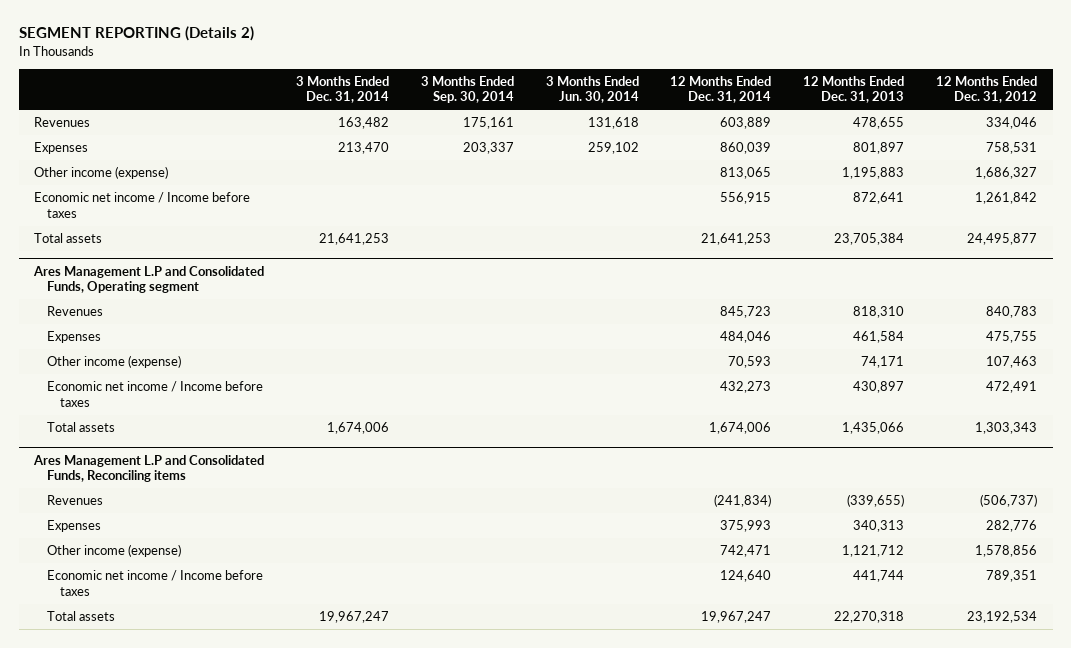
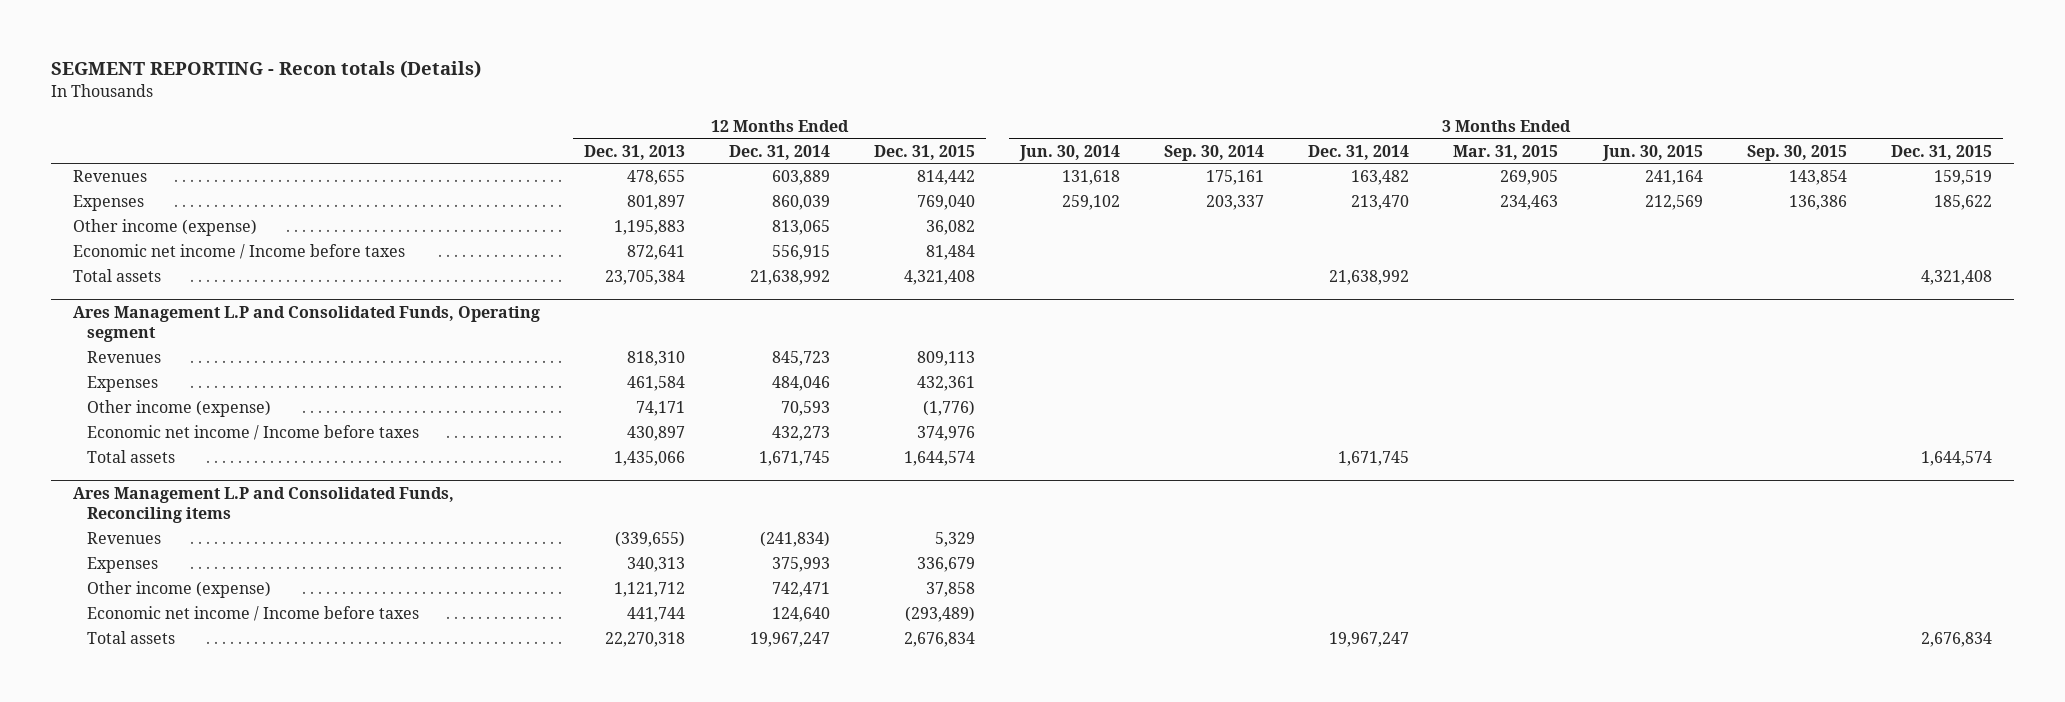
[18,26,254,42] SEGMENT REPORTING (Details 2) -> [50,60,481,79] SEGMENT REPORTING - Recon totals (Details)
[935,75,1037,104] 12 Months Ended Dec. 31, 2012 -> none
none -> [874,144,976,160] Dec. 31, 2015
none -> [1453,144,1559,160] Mar. 31, 2015
none -> [1601,144,1703,161] Jun. 30, 2015
none -> [1746,144,1847,161] Sep. 30, 2015
none -> [1891,144,1993,160] Dec. 31, 2015
[319,233,390,246] 21,641,253 -> [1329,270,1410,286] 21,638,992
[701,233,772,246] 21,641,253 -> [750,270,831,286] 21,638,992
[327,422,390,435] 1,674,006 -> [1338,451,1410,467] 1,671,745
[709,422,772,435] 1,674,006 -> [759,451,831,467] 1,671,745

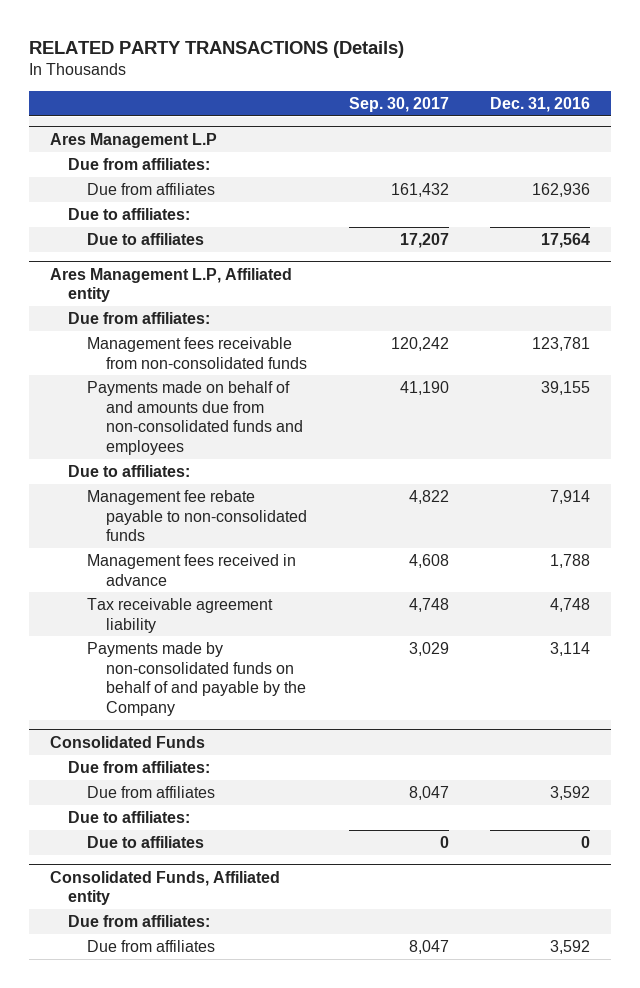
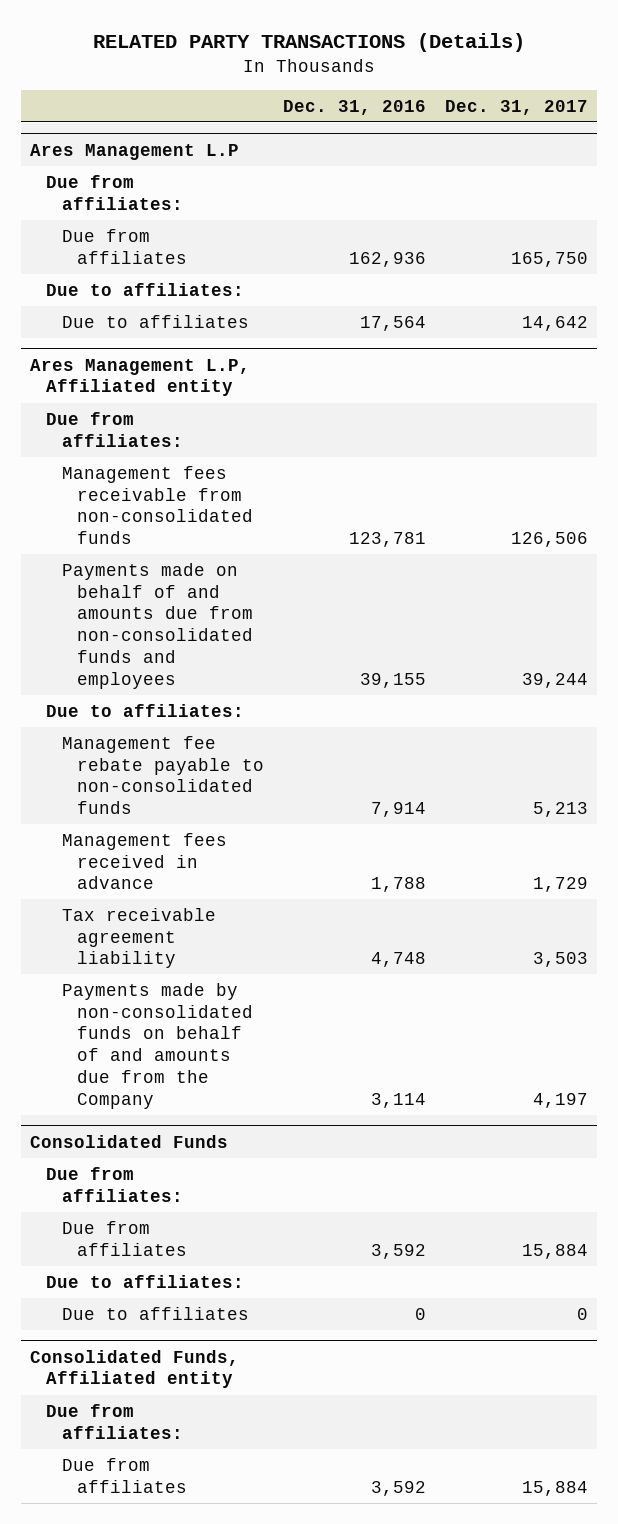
[348,96,449,112] Sep. 30, 2017 -> none
none -> [444,99,588,115] Dec. 31, 2017
[87,641,306,716] Payments made by non-consolidated funds on behalf of and payable by the Company -> [61,982,254,1109] Payments made by non-consolidated funds on behalf of and amounts due from the Company

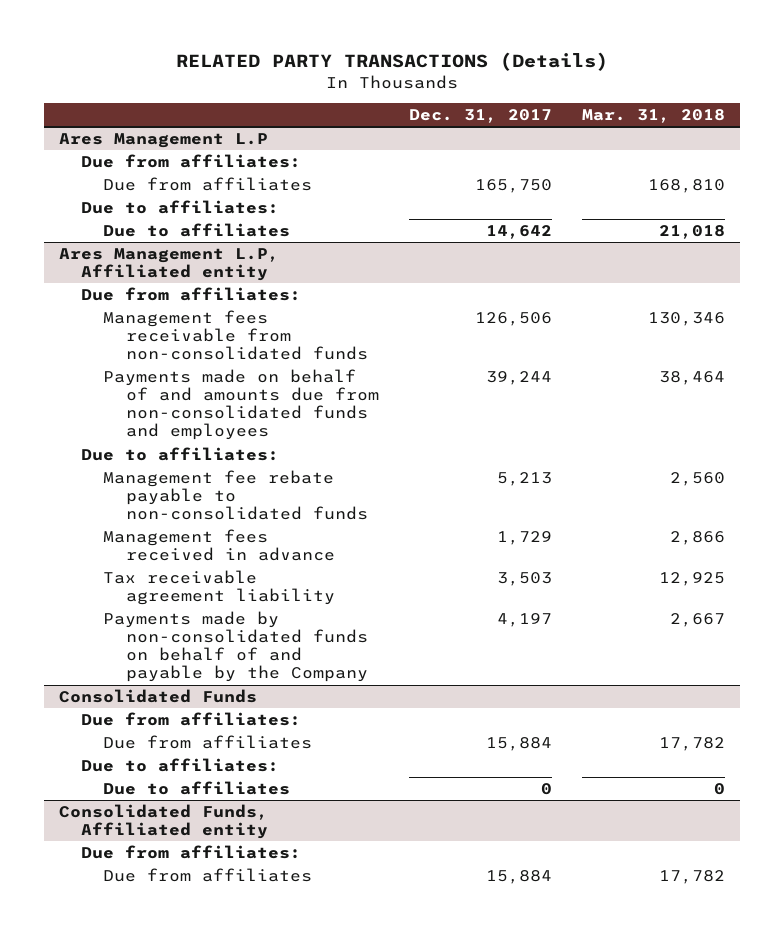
[283,99,427,115] Dec. 31, 2016 -> none
none -> [582,109,726,124] Mar. 31, 2018
[61,982,254,1109] Payments made by non-consolidated funds on behalf of and amounts due from the Company -> [103,610,368,683] Payments made by non-consolidated funds on behalf of and payable by the Company

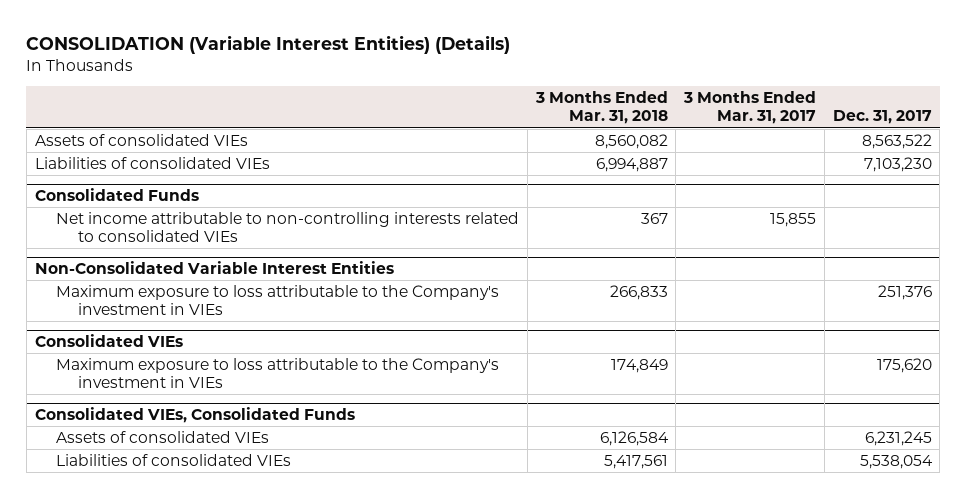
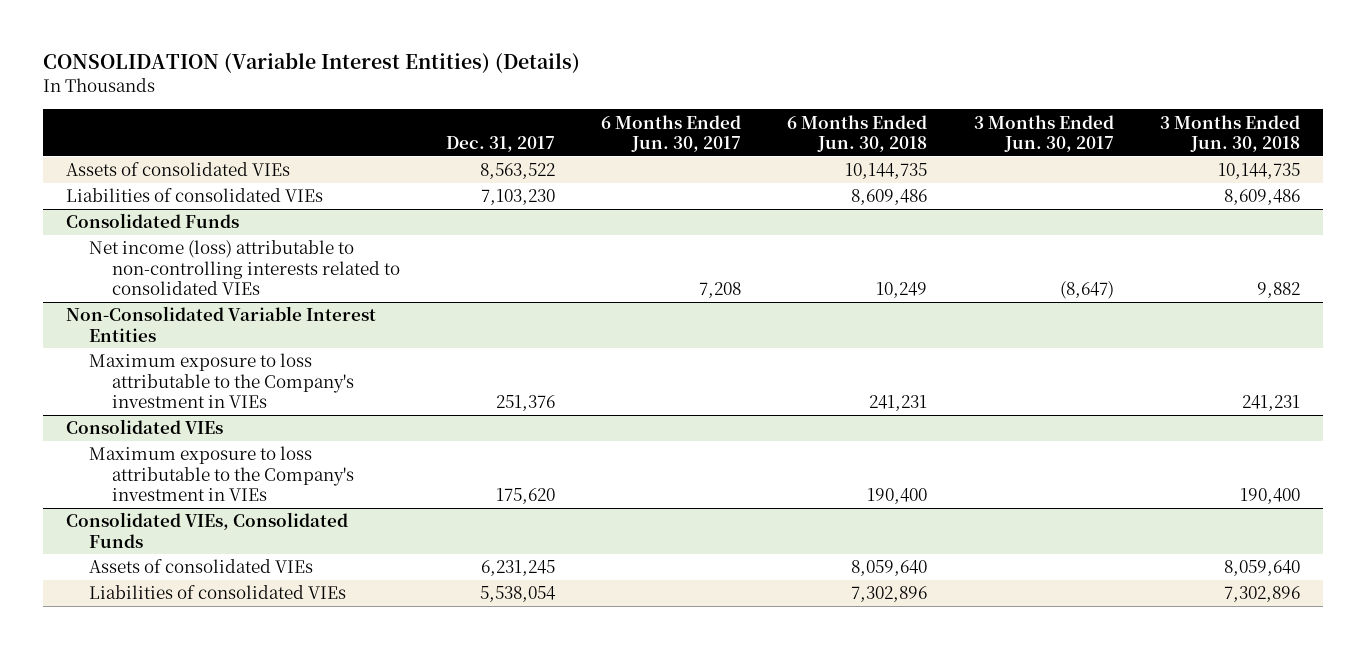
[534,91,668,125] 3 Months Ended Mar. 31, 2018 -> none
[683,91,817,125] 3 Months Ended Mar. 31, 2017 -> none
none -> [601,114,742,153] 6 Months Ended Jun. 30, 2017
none -> [787,114,928,153] 6 Months Ended Jun. 30, 2018
none -> [973,114,1114,153] 3 Months Ended Jun. 30, 2017
none -> [1160,114,1301,153] 3 Months Ended Jun. 30, 2018
[56,211,520,243] Net income attributable to non-controlling interests related to consolidated VIEs -> [88,240,400,296] Net income (loss) attributable to non-controlling interests related to consolidated VIEs

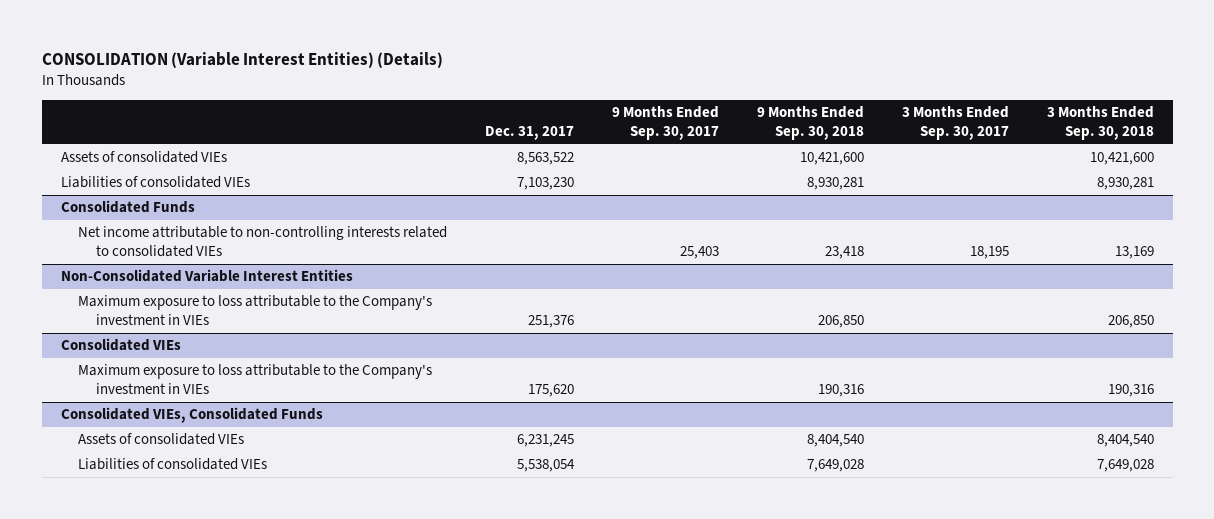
[601,114,742,153] 6 Months Ended Jun. 30, 2017 -> none
[787,114,928,153] 6 Months Ended Jun. 30, 2018 -> none
[973,114,1114,153] 3 Months Ended Jun. 30, 2017 -> none
[1160,114,1301,153] 3 Months Ended Jun. 30, 2018 -> none
none -> [611,106,719,140] 9 Months Ended Sep. 30, 2017
none -> [756,106,864,140] 9 Months Ended Sep. 30, 2018
none -> [901,106,1009,140] 3 Months Ended Sep. 30, 2017
none -> [1046,106,1154,140] 3 Months Ended Sep. 30, 2018
[88,240,400,296] Net income (loss) attributable to non-controlling interests related to consolidated VIEs -> [78,226,448,258] Net income attributable to non-controlling interests related to consolidated VIEs

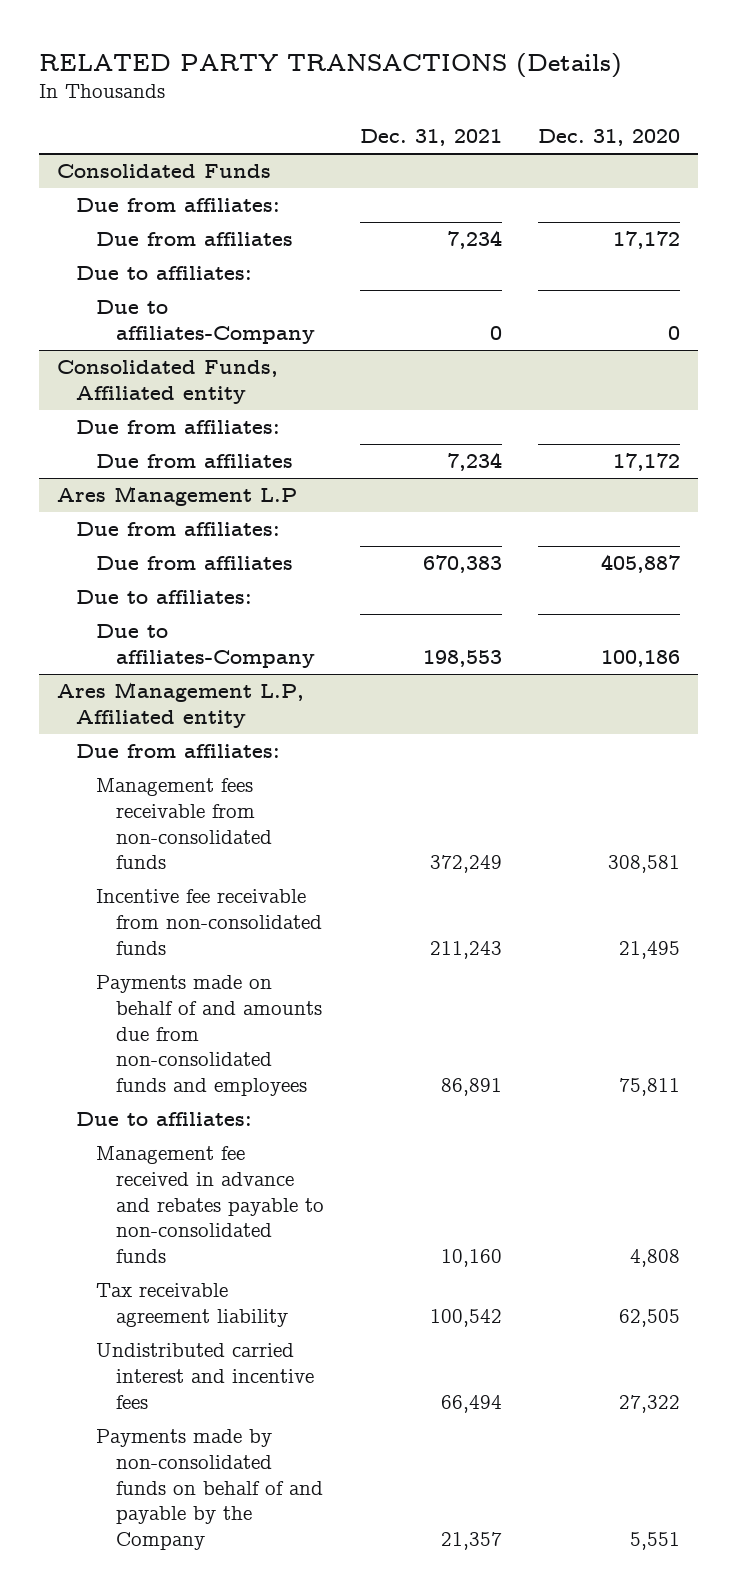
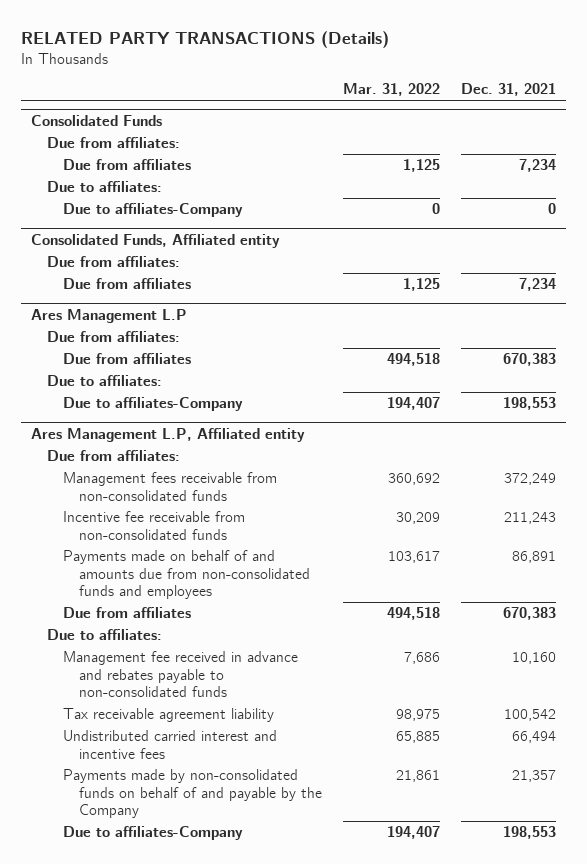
[538,129,681,147] Dec. 31, 2020 -> none
none -> [342,83,440,97] Mar. 31, 2022
none -> [63,607,192,619] Due from affiliates
none -> [63,826,244,841] Due to affiliates-Company

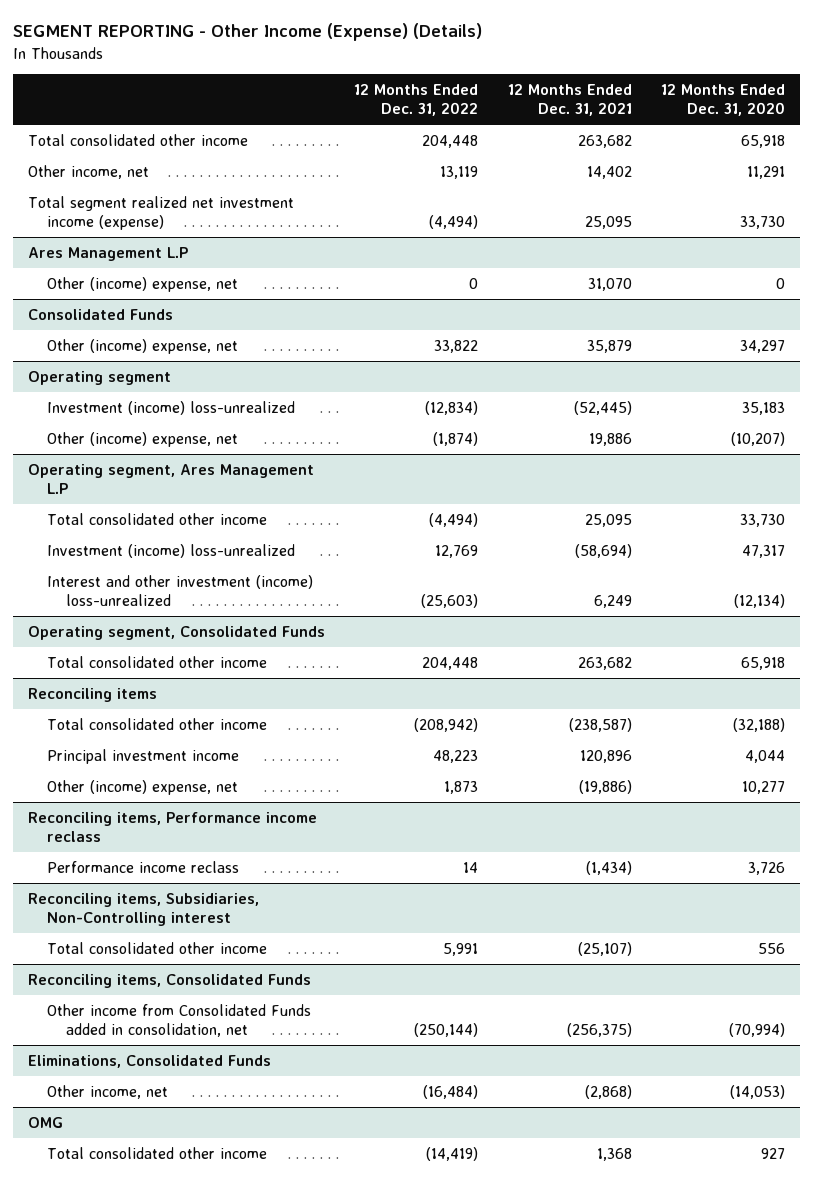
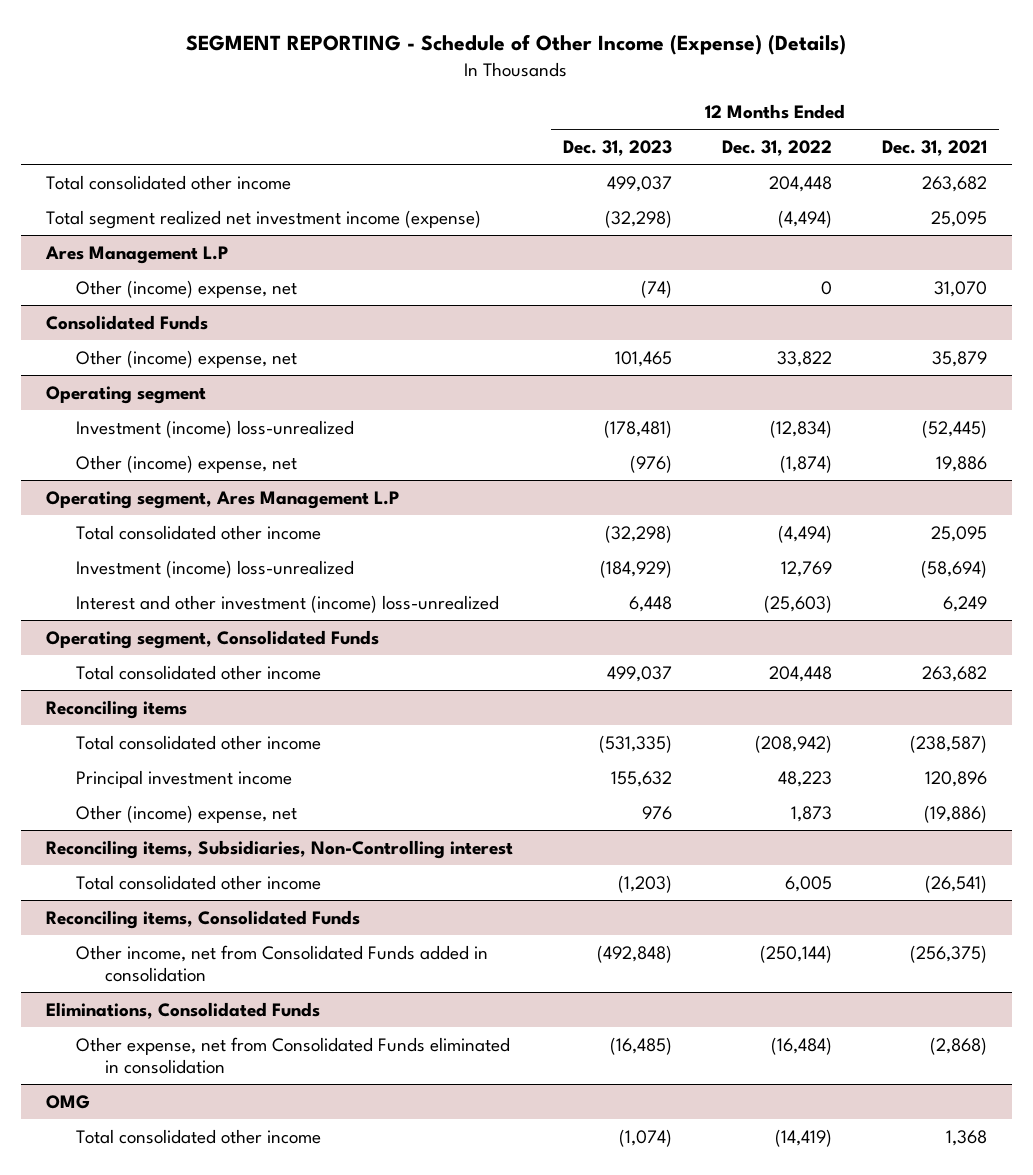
[12,23,482,42] SEGMENT REPORTING - Other Income (Expense) (Details) -> [186,34,847,56] SEGMENT REPORTING - Schedule of Other Income (Expense) (Details)
[661,84,786,117] 12 Months Ended Dec. 31, 2020 -> none
none -> [563,139,673,156] Dec. 31, 2023
[27,164,149,179] Other income, net -> none
[27,811,317,842] Reconciling items, Performance income reclass -> none
[46,860,239,873] Performance income reclass -> none
[443,942,479,956] 5,991 -> [784,875,832,892] 6,005
[577,941,632,956] (25,107) -> [924,874,987,893] (26,541)
[46,1003,311,1037] Other income from Consolidated Funds added in consolidation, net -> [75,944,488,983] Other income, net from Consolidated Funds added in consolidation
[46,1084,168,1099] Other income, net -> [75,1036,510,1075] Other expense, net from Consolidated Funds eliminated in consolidation

